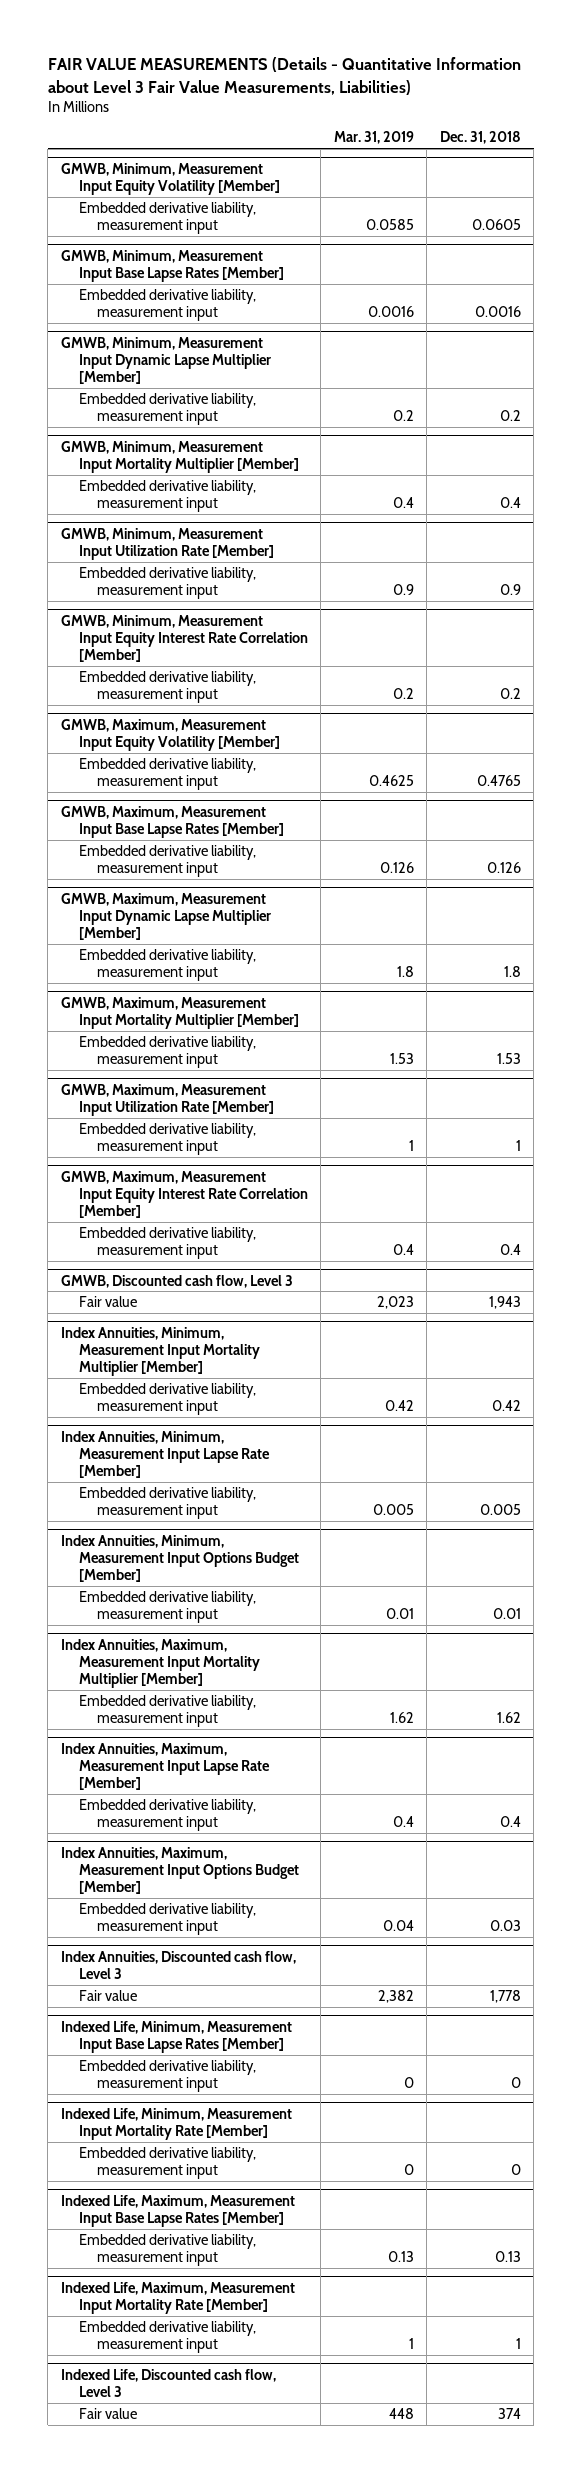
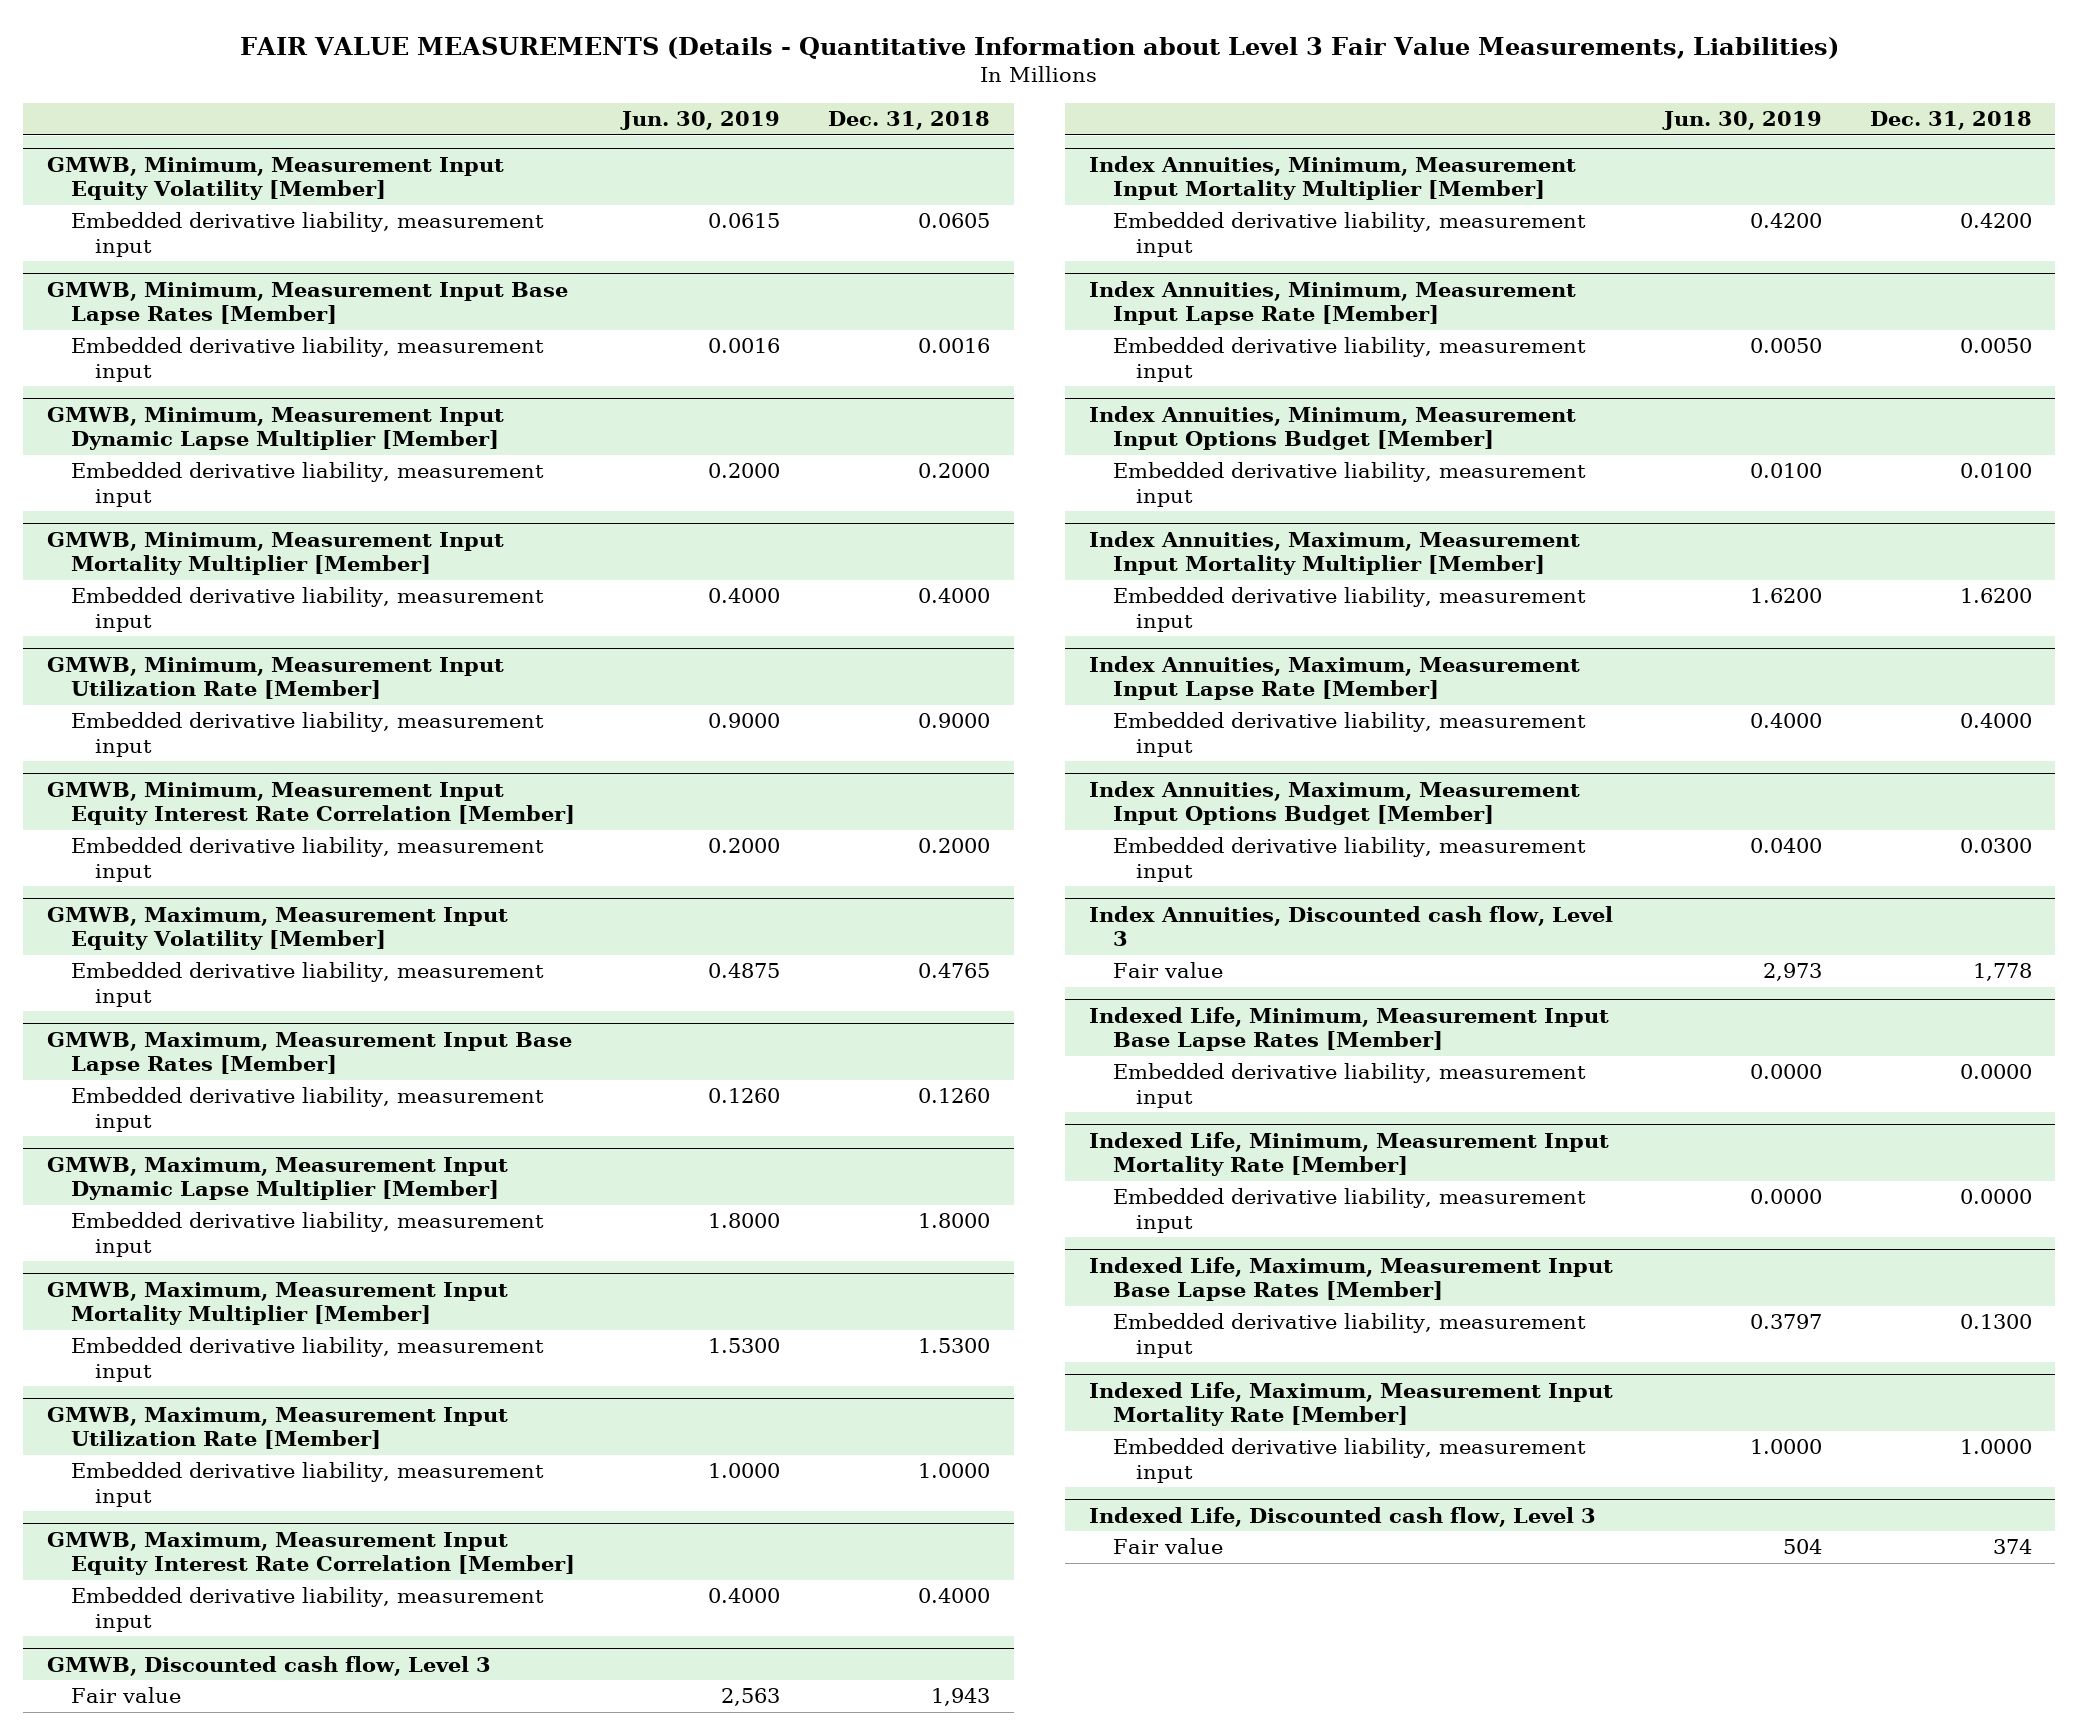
[333,131,414,145] Mar. 31, 2019 -> none
none -> [620,111,781,131] Jun. 30, 2019
[499,410,521,422] 0.2 -> [917,463,990,479] 0.2000
[499,497,521,509] 0.4 -> [917,588,990,604] 0.4000
[499,584,521,596] 0.9 -> [917,713,990,729] 0.9000
[499,688,521,700] 0.2 -> [917,838,990,854] 0.2000
[486,862,521,874] 0.126 -> [917,1088,990,1104] 0.1260
[503,966,521,978] 1.8 -> [917,1213,990,1229] 1.8000
[496,1053,521,1065] 1.53 -> [917,1338,990,1354] 1.5300
[515,1140,521,1152] 1 -> [917,1463,990,1479] 1.0000
[499,1244,521,1256] 0.4 -> [917,1588,990,1604] 0.4000
[491,1400,521,1412] 0.42 -> [1959,213,2032,229] 0.4200
[479,1504,521,1516] 0.005 -> [1959,338,2032,354] 0.0050
[492,1608,521,1620] 0.01 -> [1959,463,2032,479] 0.0100
[496,1712,521,1724] 1.62 -> [1959,588,2032,604] 1.6200
[499,1816,521,1828] 0.4 -> [1959,713,2032,729] 0.4000
[489,1920,521,1932] 0.03 -> [1959,838,2032,854] 0.0300
[510,2077,521,2089] 0 -> [1959,1064,2032,1080] 0.0000
[510,2164,521,2176] 0 -> [1959,1189,2032,1205] 0.0000
[494,2251,521,2263] 0.13 -> [1959,1314,2032,1330] 0.1300
[515,2338,521,2350] 1 -> [1959,1439,2032,1455] 1.0000

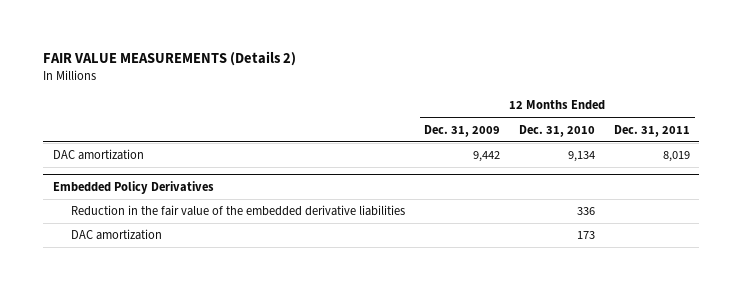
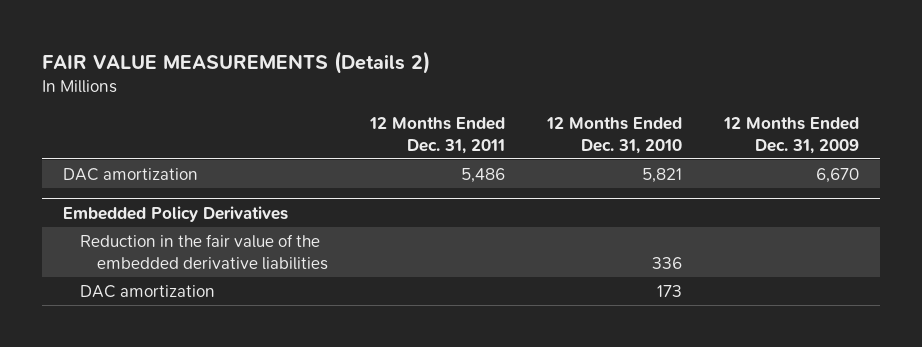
[473,151,501,163] 9,442 -> [815,167,859,183] 6,670
[568,151,596,163] 9,134 -> [641,167,682,183] 5,821
[662,151,690,163] 8,019 -> [460,167,505,183] 5,486

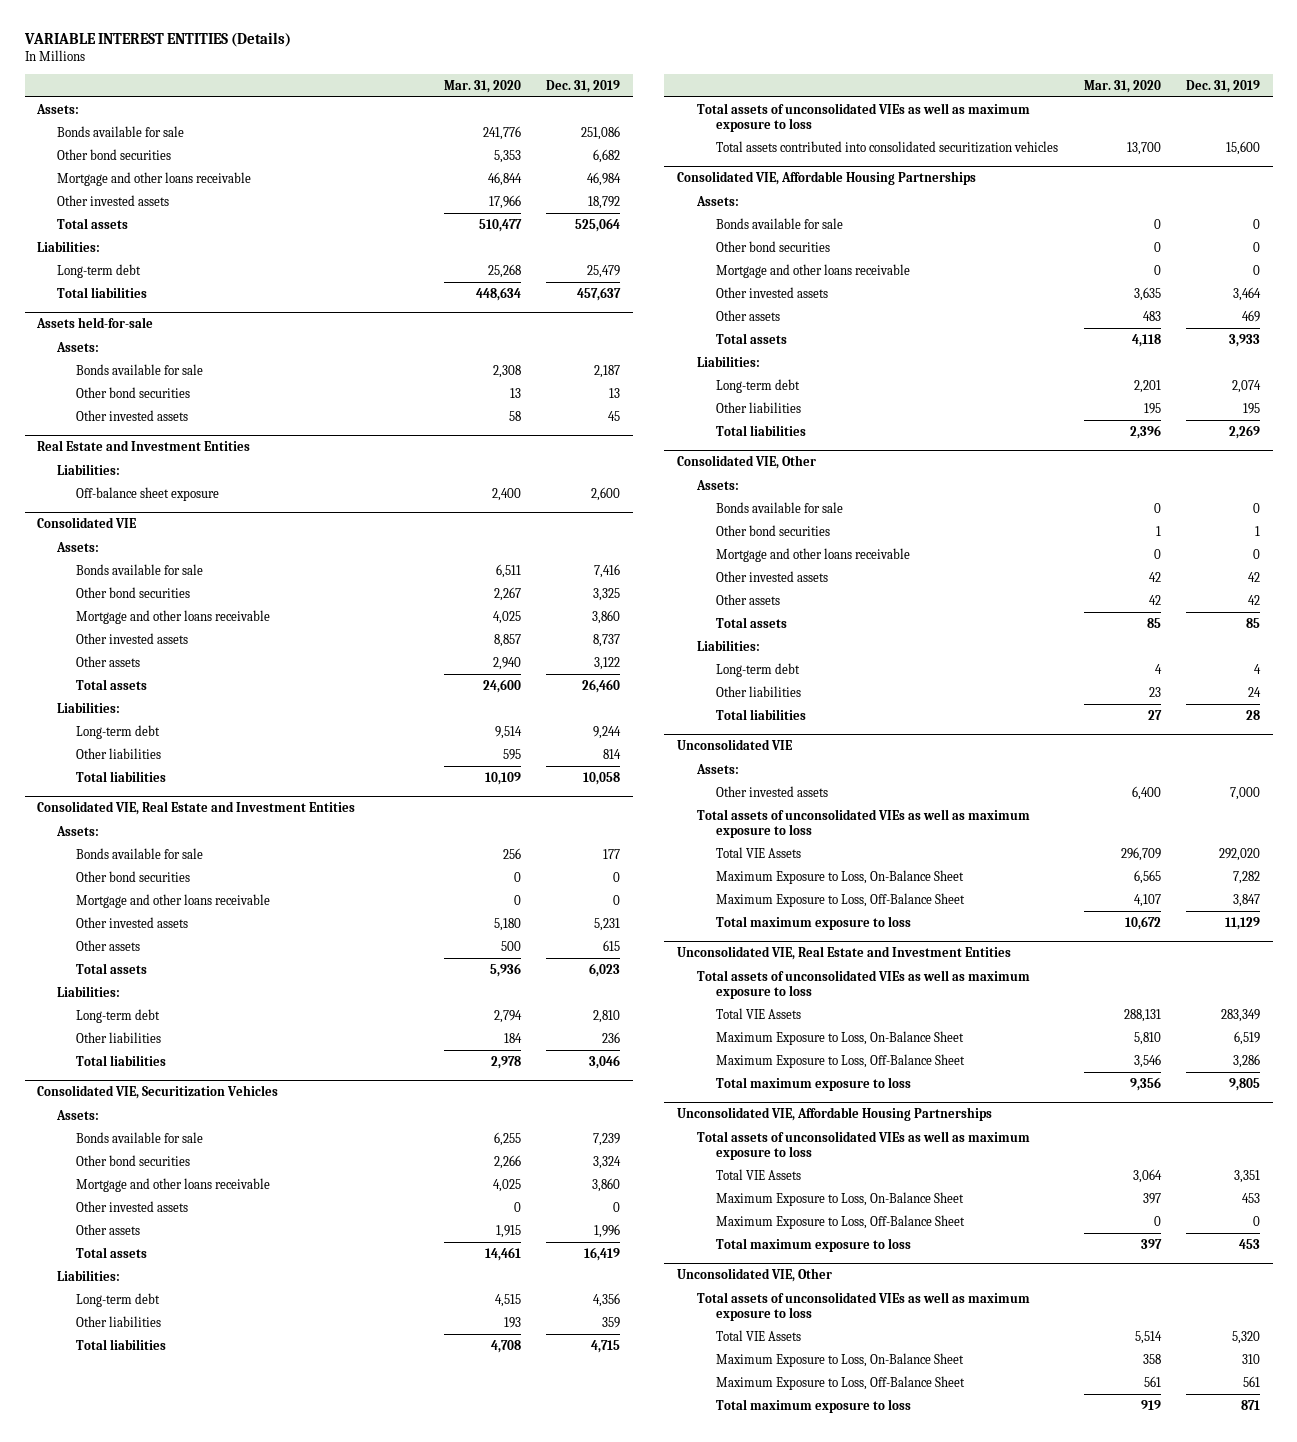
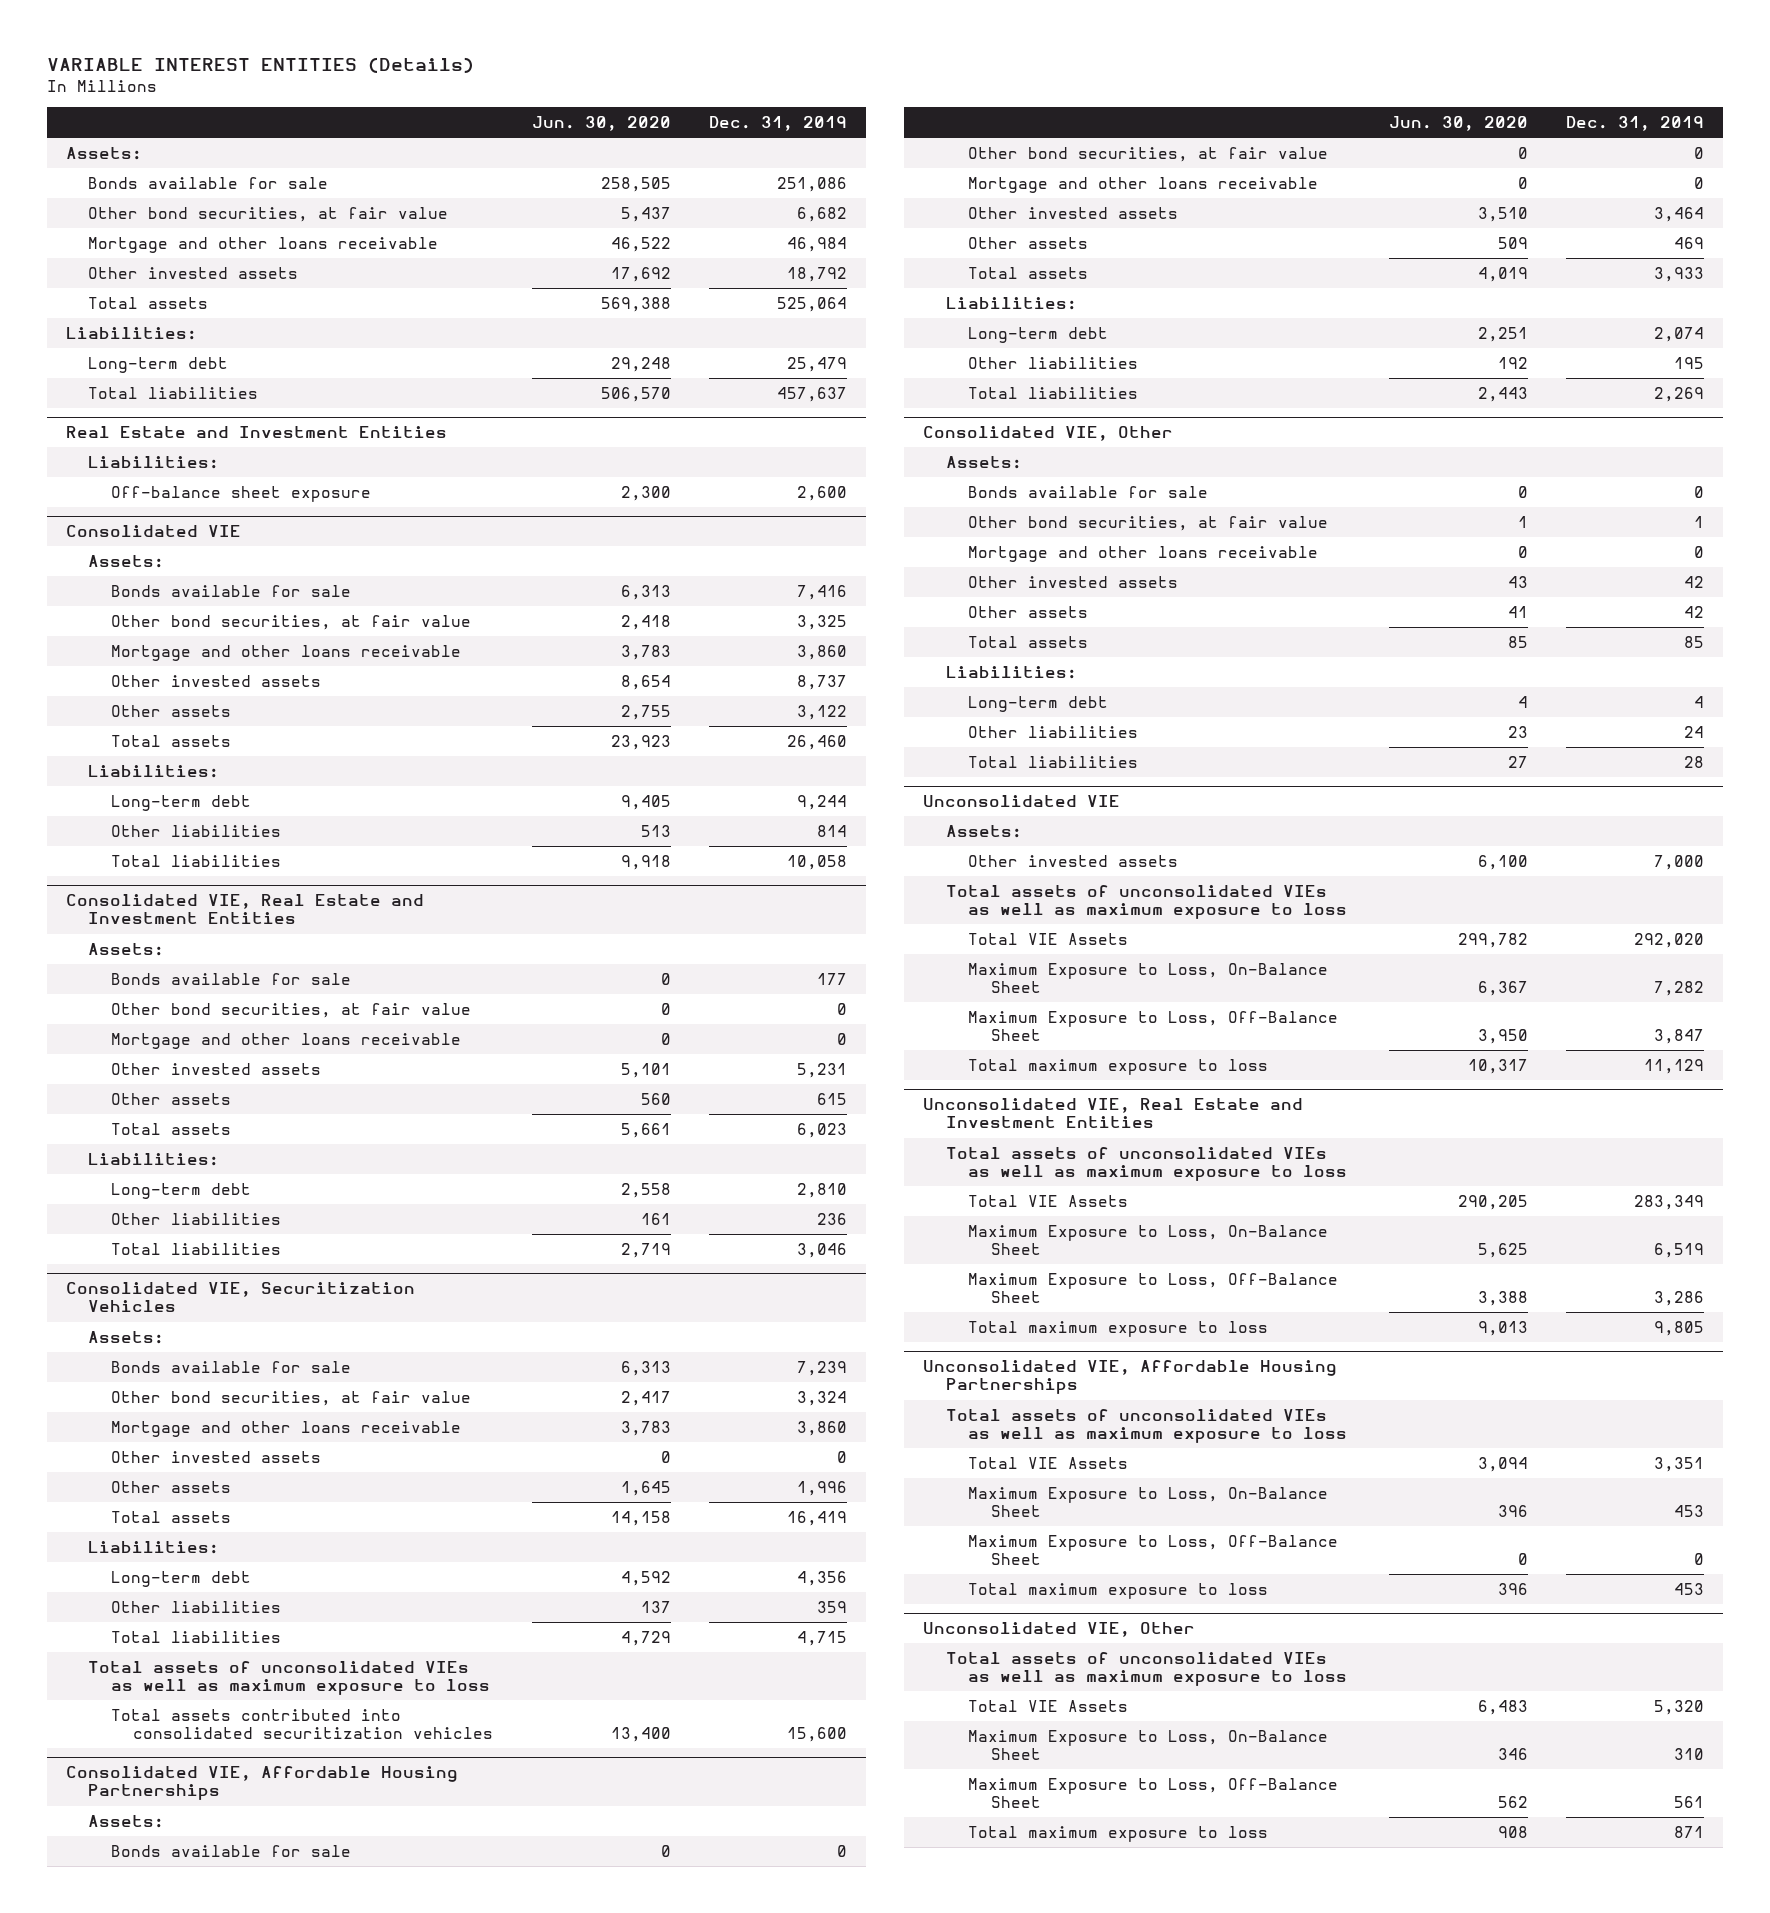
[443,79,521,93] Mar. 31, 2020 -> none
none -> [531,116,671,132] Jun. 30, 2020
[56,148,171,160] Other bond securities -> [88,206,449,222] Other bond securities, at fair value
[36,317,154,329] Assets held-for-sale -> none
[55,341,99,352] Assets: -> none
[76,363,204,375] Bonds available for sale -> none
[76,386,191,398] Other bond securities -> none
[76,409,189,421] Other invested assets -> none
[76,586,191,598] Other bond securities -> [110,614,471,630] Other bond securities, at fair value
[76,870,191,882] Other bond securities -> [110,1002,471,1018] Other bond securities, at fair value
[76,1154,191,1166] Other bond securities -> [110,1390,471,1406] Other bond securities, at fair value
[716,240,831,252] Other bond securities -> [968,146,1329,162] Other bond securities, at fair value
[716,524,831,536] Other bond securities -> [968,515,1329,531] Other bond securities, at fair value

